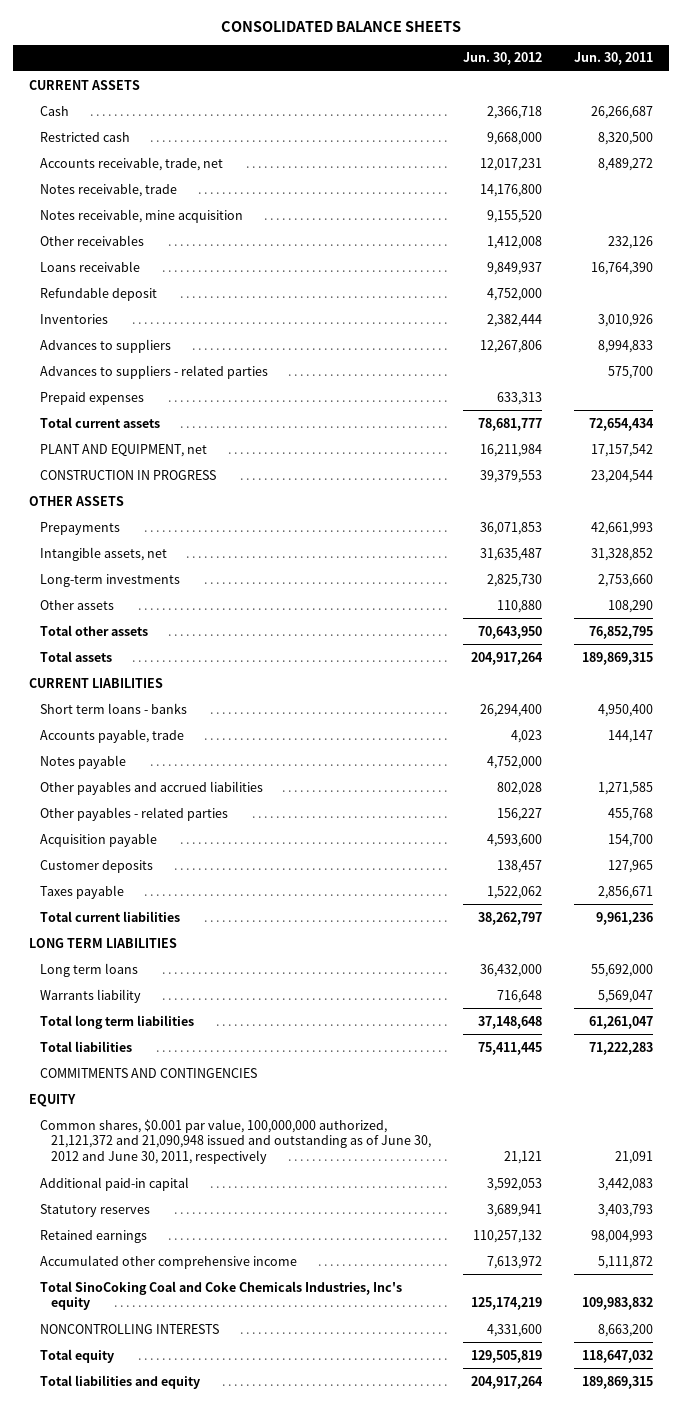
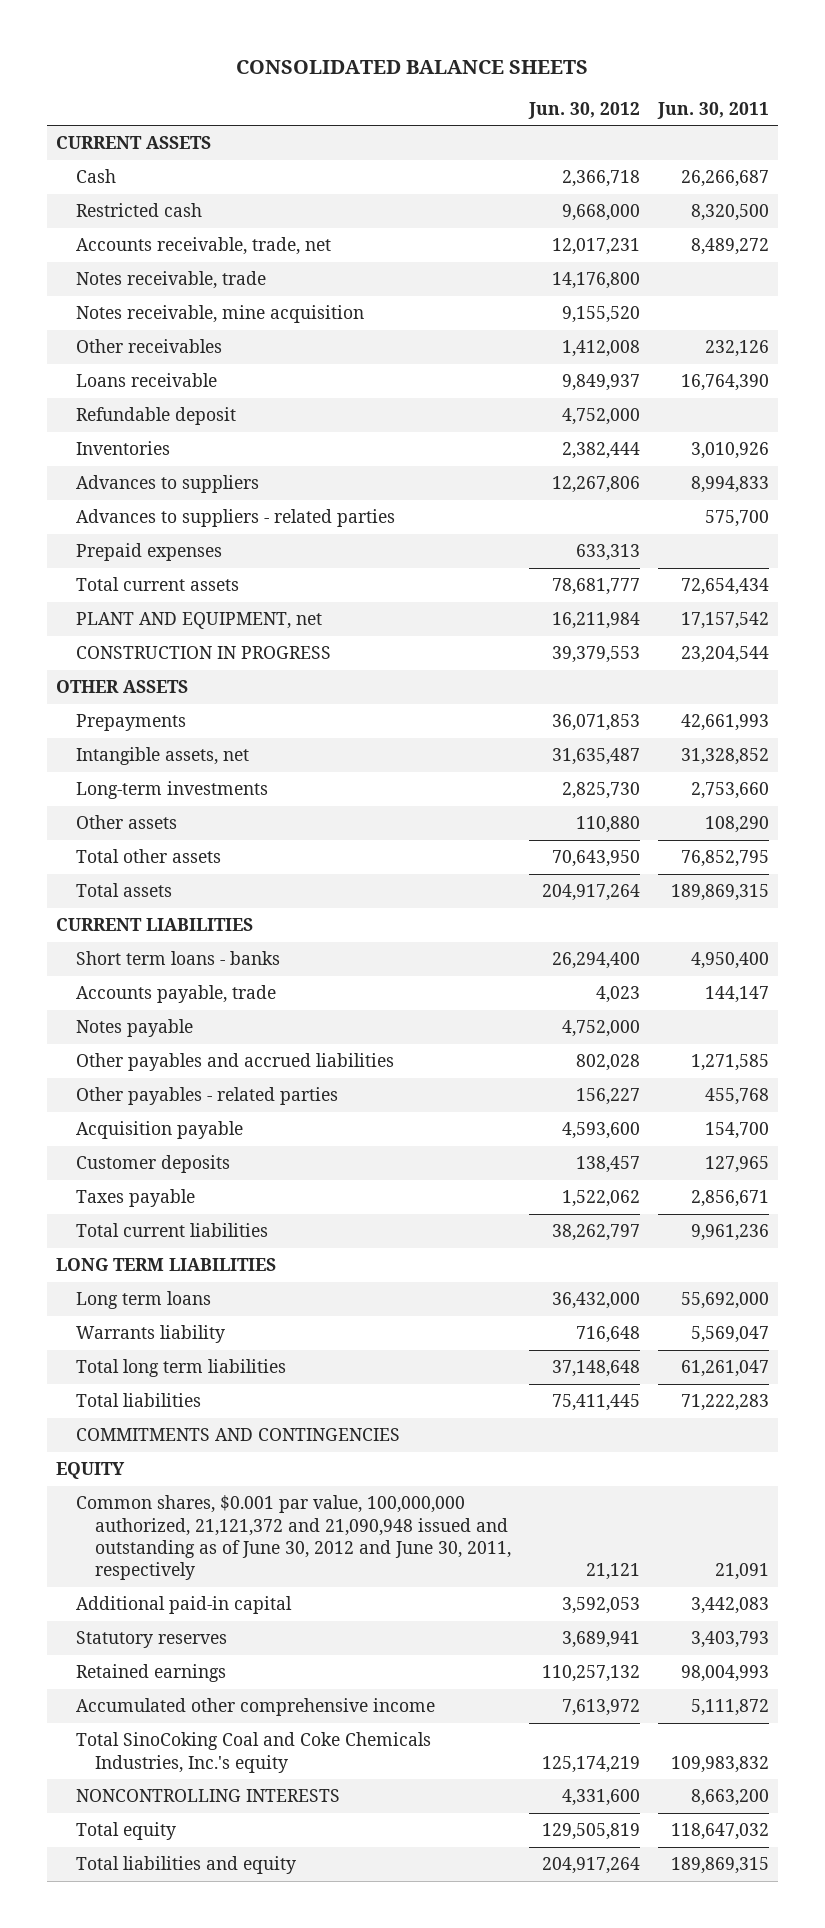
[39,1280,402,1311] Total SinoCoking Coal and Coke Chemicals Industries, Inc's equity -> [75,1732,431,1773] Total SinoCoking Coal and Coke Chemicals Industries, Inc.'s equity

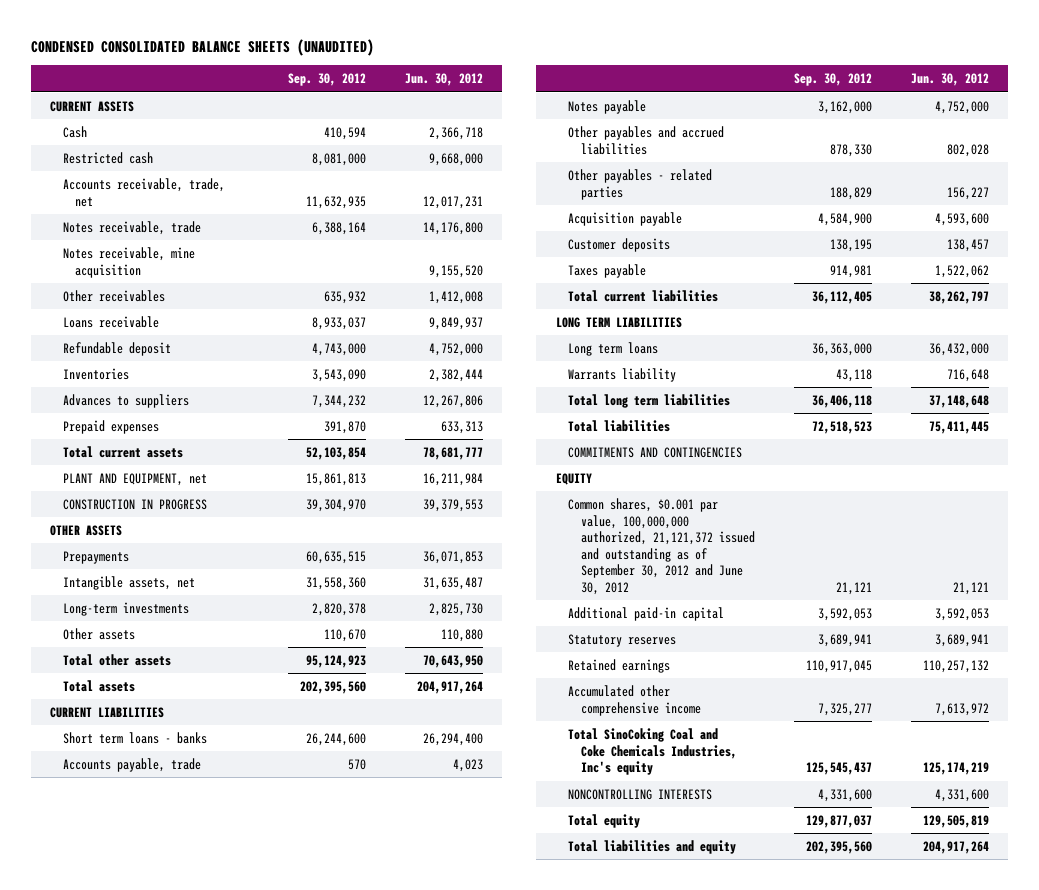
[236,60,589,75] CONSOLIDATED BALANCE SHEETS -> [30,38,374,56] CONDENSED CONSOLIDATED BALANCE SHEETS (UNAUDITED)
[656,101,769,119] Jun. 30, 2011 -> none
none -> [288,73,367,87] Sep. 30, 2012
[75,509,395,528] Advances to suppliers - related parties -> none
[75,1495,512,1580] Common shares, $0.001 par value, 100,000,000 authorized, 21,121,372 and 21,090,948 issued and outstanding as of June 30, 2012 and June 30, 2011, respectively -> [568,497,755,596] Common shares, $0.001 par value, 100,000,000 authorized, 21,121,372 issued and outstanding as of September 30, 2012 and June 30, 2012
[75,1732,431,1773] Total SinoCoking Coal and Coke Chemicals Industries, Inc.'s equity -> [568,727,737,776] Total SinoCoking Coal and Coke Chemicals Industries, Inc's equity

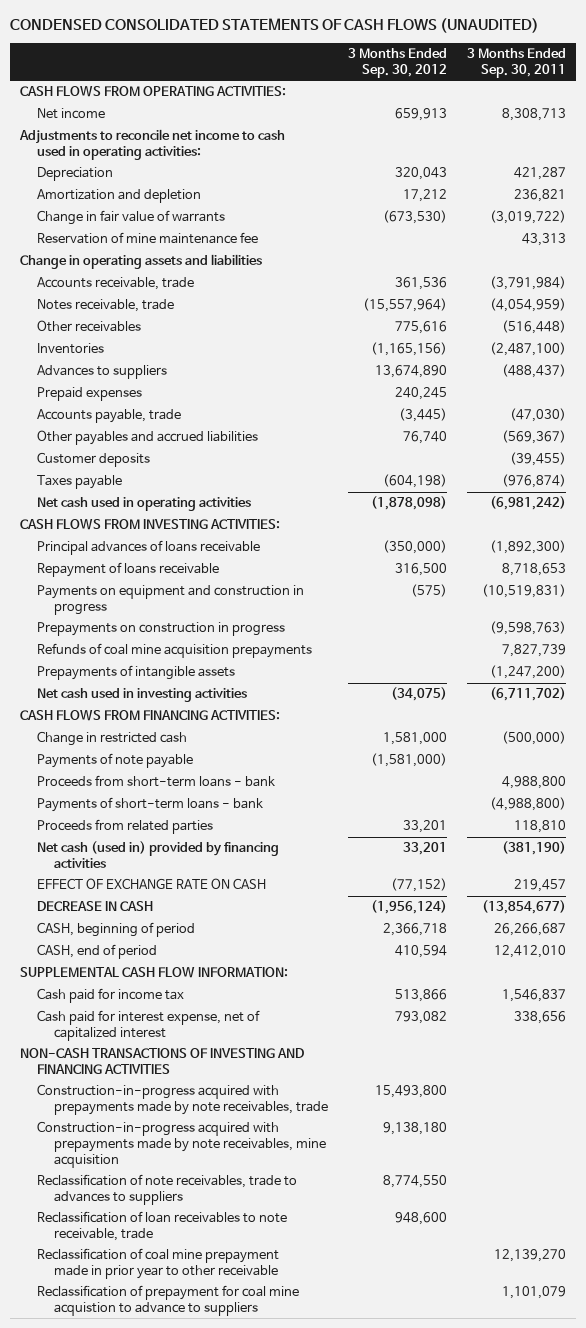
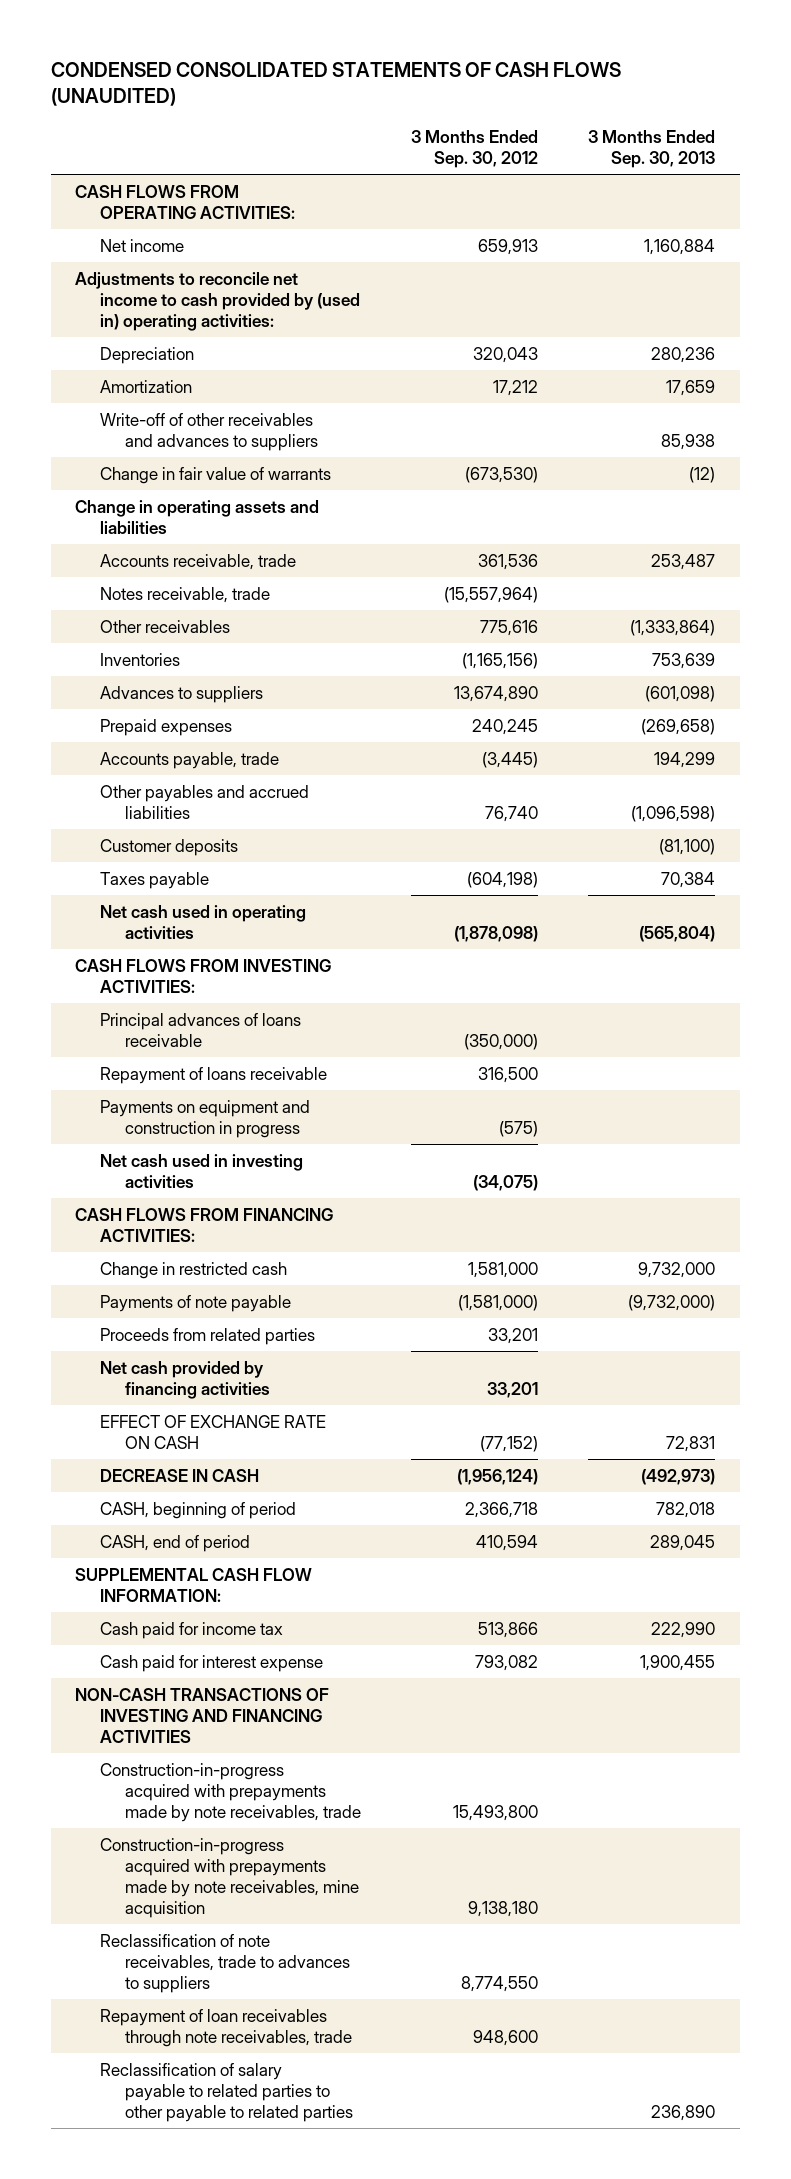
[466,48,566,78] 3 Months Ended Sep. 30, 2011 -> none
none -> [588,130,716,169] 3 Months Ended Sep. 30, 2013
[19,129,286,160] Adjustments to reconcile net income to cash used in operating activities: -> [75,271,361,331] Adjustments to reconcile net income to cash provided by (used in) operating activities:
[36,189,201,204] Amortization and depletion -> [100,379,193,393] Amortization
none -> [100,412,319,451] Write-off of other receivables and advances to suppliers
[36,232,258,245] Reservation of mine maintenance fee -> none
[36,622,285,637] Prepayments on construction in progress -> none
[36,643,312,659] Refunds of coal mine acquisition prepayments -> none
[36,665,235,681] Prepayments of intangible assets -> none
[36,775,275,788] Proceeds from short-term loans - bank -> none
[36,797,263,813] Payments of short-term loans - bank -> none
[36,841,279,868] Net cash (used in) provided by financing activities -> [100,1360,271,1399] Net cash provided by financing activities
[36,1010,260,1041] Cash paid for interest expense, net of capitalized interest -> [100,1654,324,1672] Cash paid for interest expense
[36,1248,279,1279] Reclassification of coal mine prepayment made in prior year to other receivable -> none
[36,1285,299,1316] Reclassification of prepayment for coal mine acquistion to advance to suppliers -> none
[36,1211,287,1241] Reclassification of loan receivables to note receivable, trade -> [100,2008,353,2047] Repayment of loan receivables through note receivables, trade
none -> [100,2062,354,2122] Reclassification of salary payable to related parties to other payable to related parties

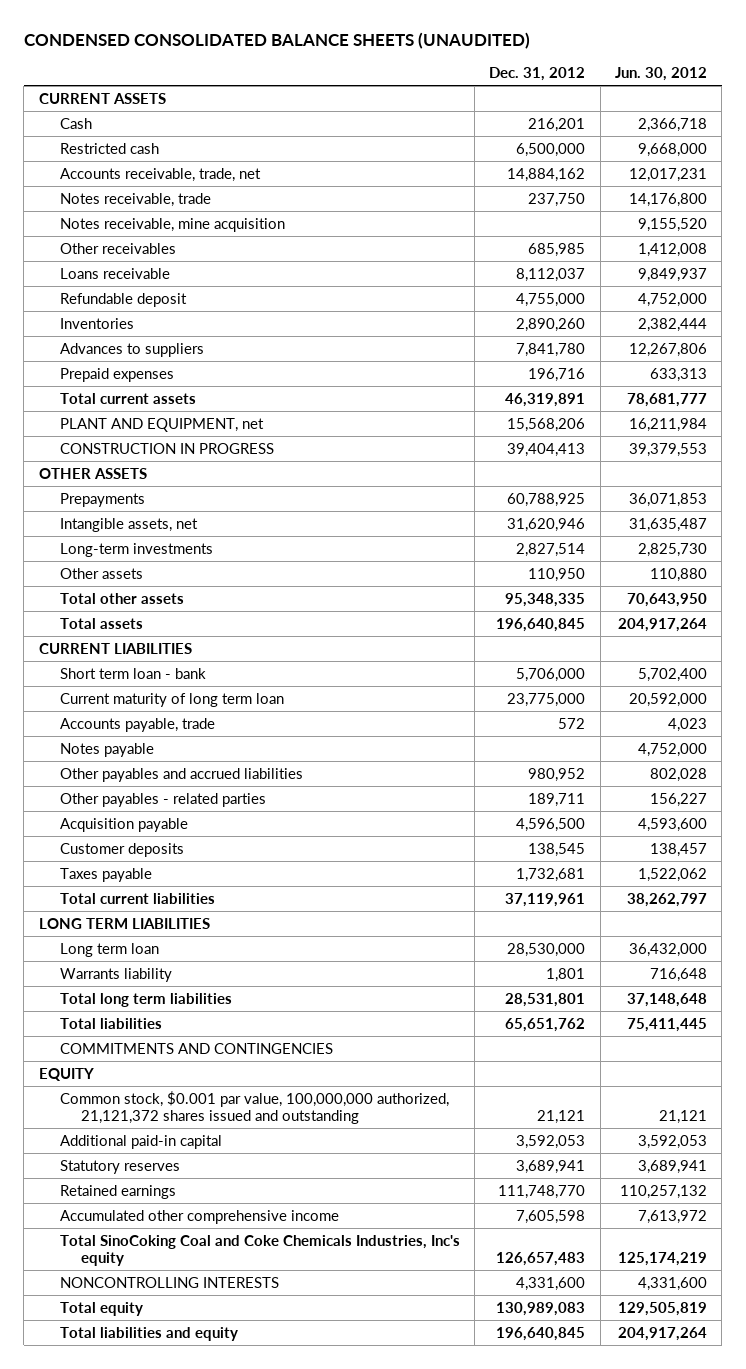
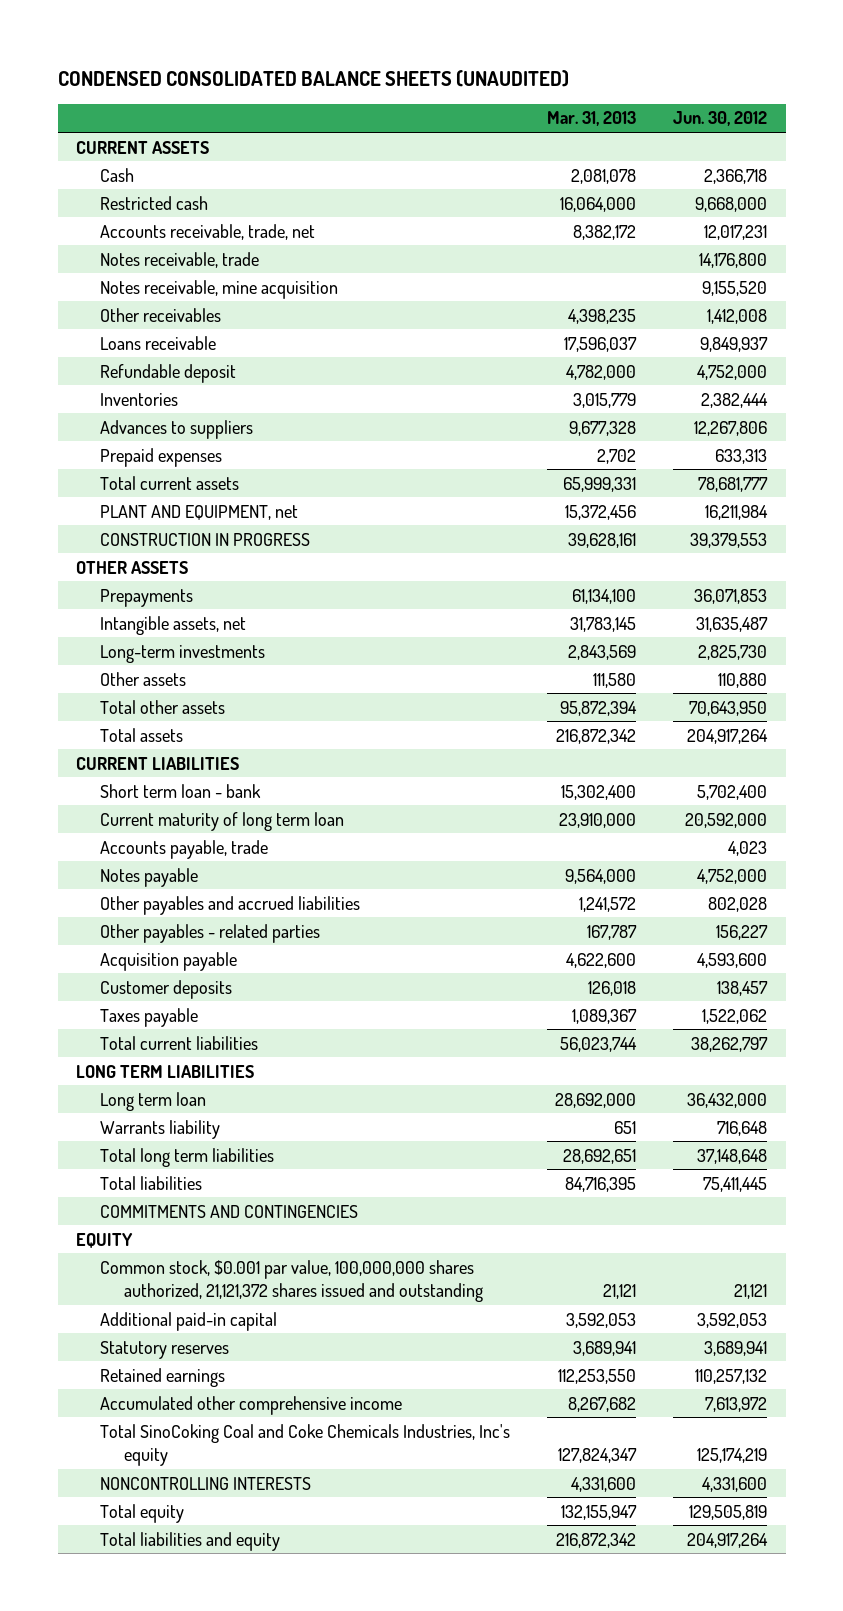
[489,67,586,82] Dec. 31, 2012 -> none
none -> [547,111,637,127] Mar. 31, 2013
[59,1090,449,1125] Common stock, $0.001 par value, 100,000,000 authorized, 21,121,372 shares issued and outstanding -> [100,1259,483,1303] Common stock, $0.001 par value, 100,000,000 shares authorized, 21,121,372 shares issued and outstanding

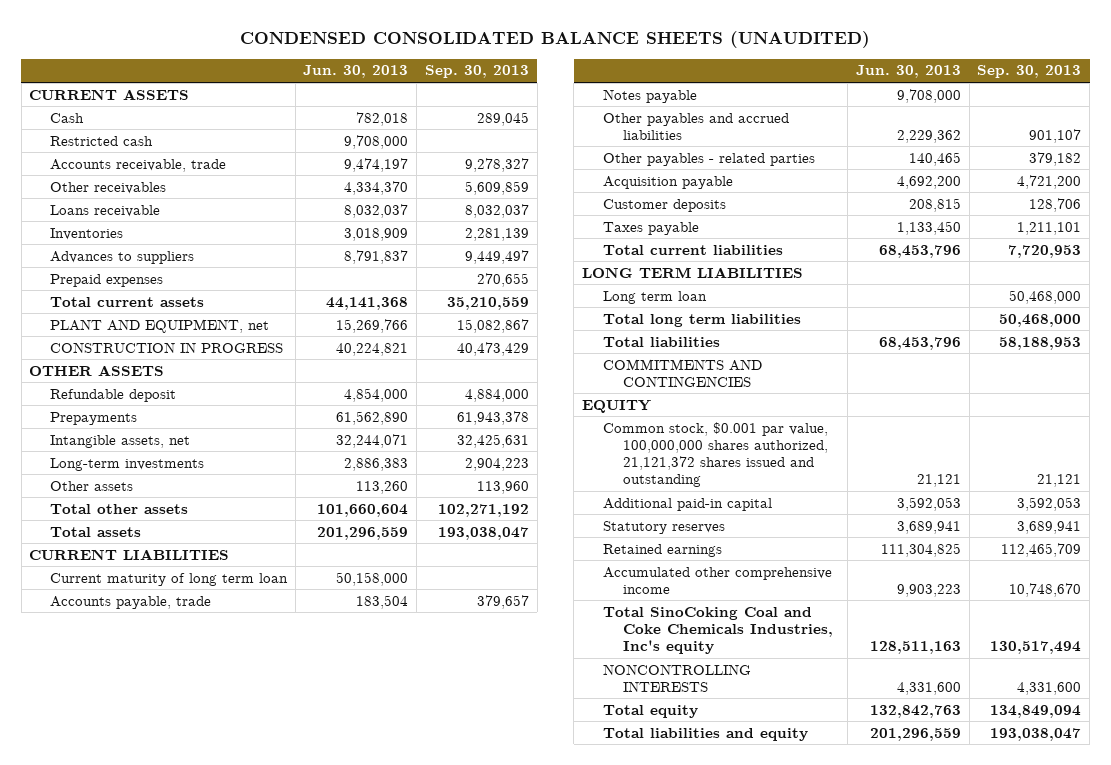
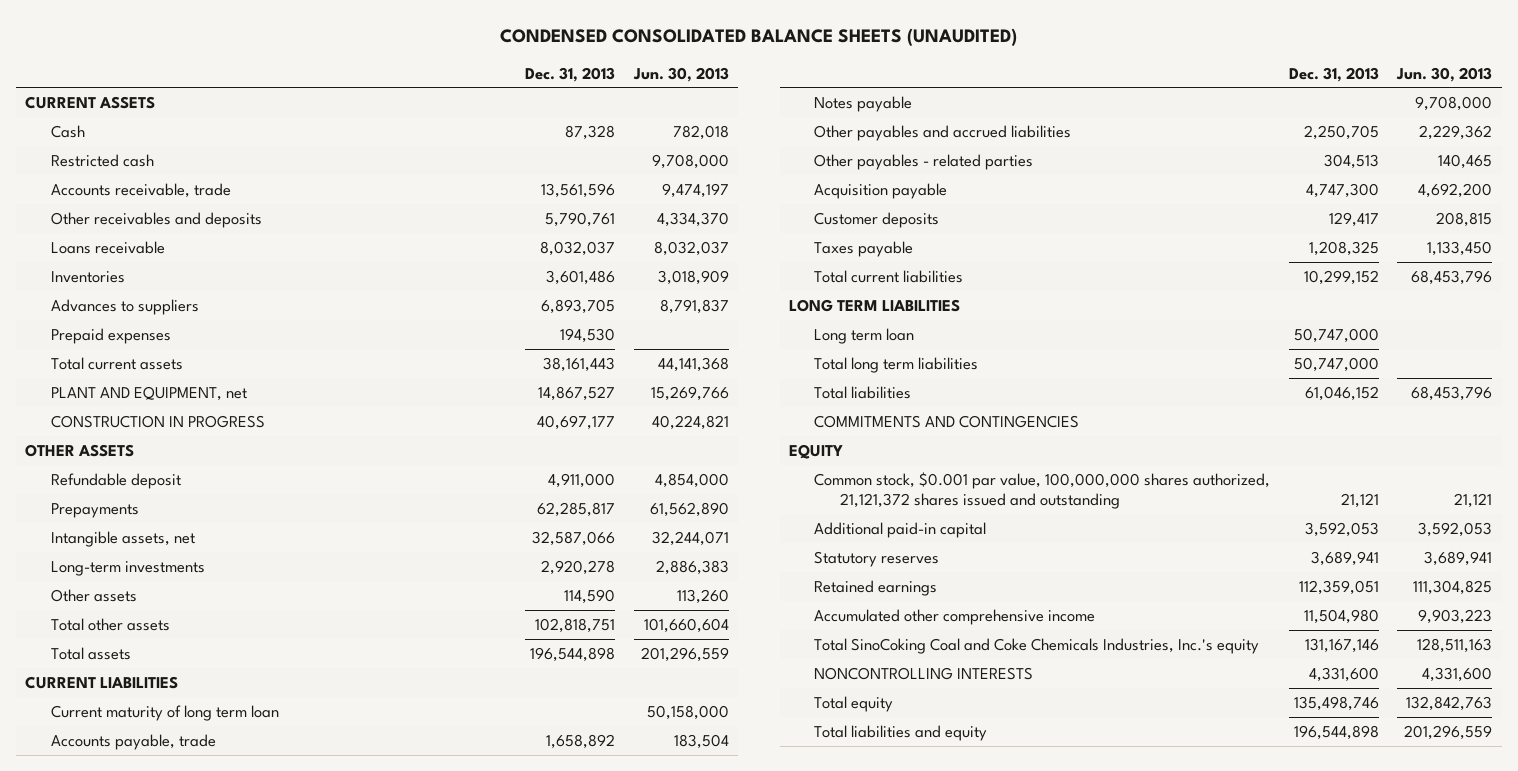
[424,65,529,79] Sep. 30, 2013 -> none
none -> [525,66,616,82] Dec. 31, 2013
[50,181,167,194] Other receivables -> [50,211,262,228] Other receivables and deposits
[602,606,834,655] Total SinoCoking Coal and Coke Chemicals Industries, Inc's equity -> [814,637,1260,654] Total SinoCoking Coal and Coke Chemicals Industries, Inc.'s equity

